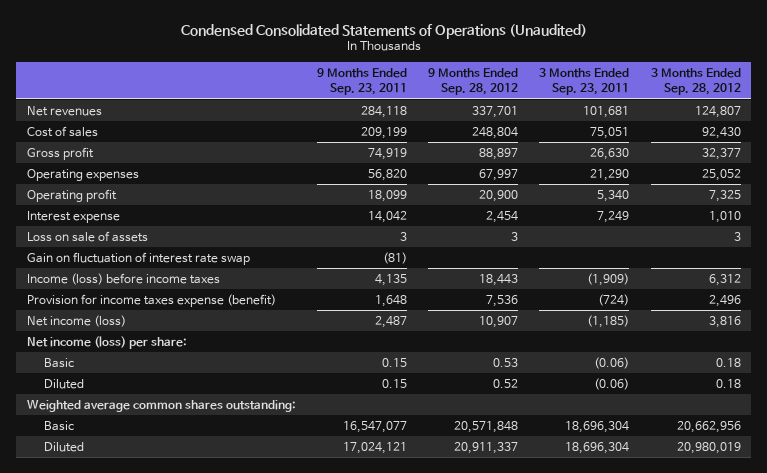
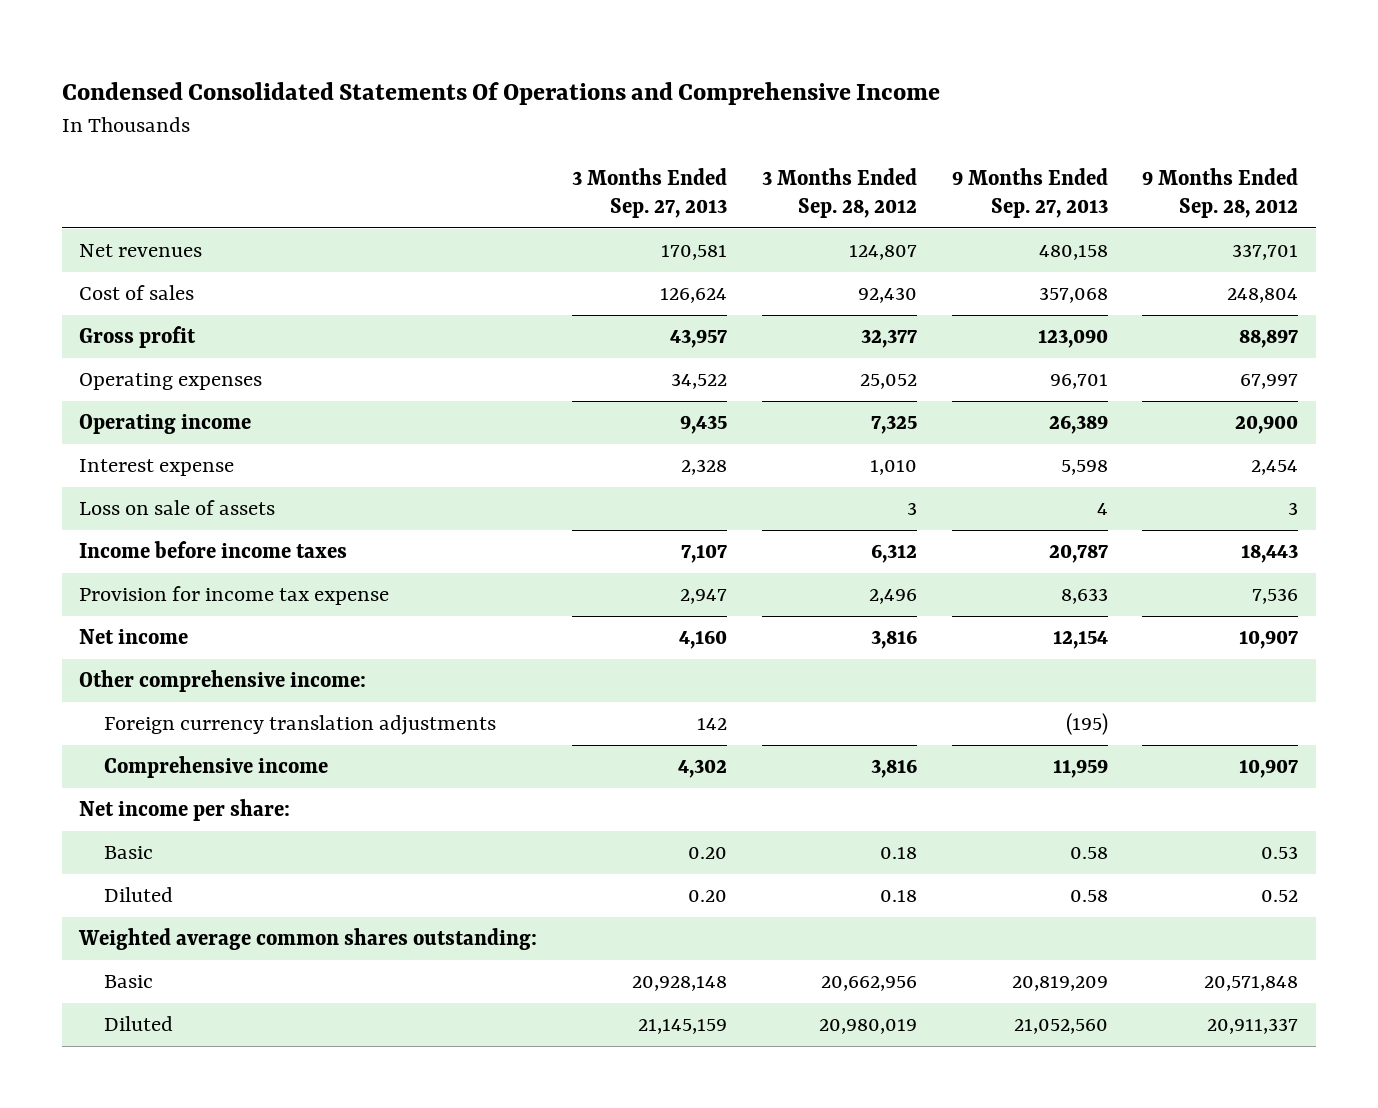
[180,23,587,39] Condensed Consolidated Statements of Operations (Unaudited) -> [62,81,941,105] Condensed Consolidated Statements Of Operations and Comprehensive Income
[317,68,408,96] 9 Months Ended Sep. 23, 2011 -> none
[539,68,630,96] 3 Months Ended Sep. 23, 2011 -> none
none -> [572,167,728,219] 3 Months Ended Sep. 27, 2013
none -> [951,167,1108,219] 9 Months Ended Sep. 27, 2013
[26,188,117,202] Operating profit -> [79,414,252,435] Operating income
[26,251,250,265] Gain on fluctuation of interest rate swap -> none
[26,272,220,285] Income (loss) before income taxes -> [79,541,348,559] Income before income taxes
[26,293,276,307] Provision for income taxes expense (benefit) -> [79,586,390,606] Provision for income tax expense
[26,314,126,327] Net income (loss) -> [79,629,189,645] Net income
none -> [79,670,367,693] Other comprehensive income:
none -> [104,715,497,736] Foreign currency translation adjustments
none -> [104,756,329,779] Comprehensive income
[26,335,187,349] Net income (loss) per share: -> [79,799,291,822] Net income per share:

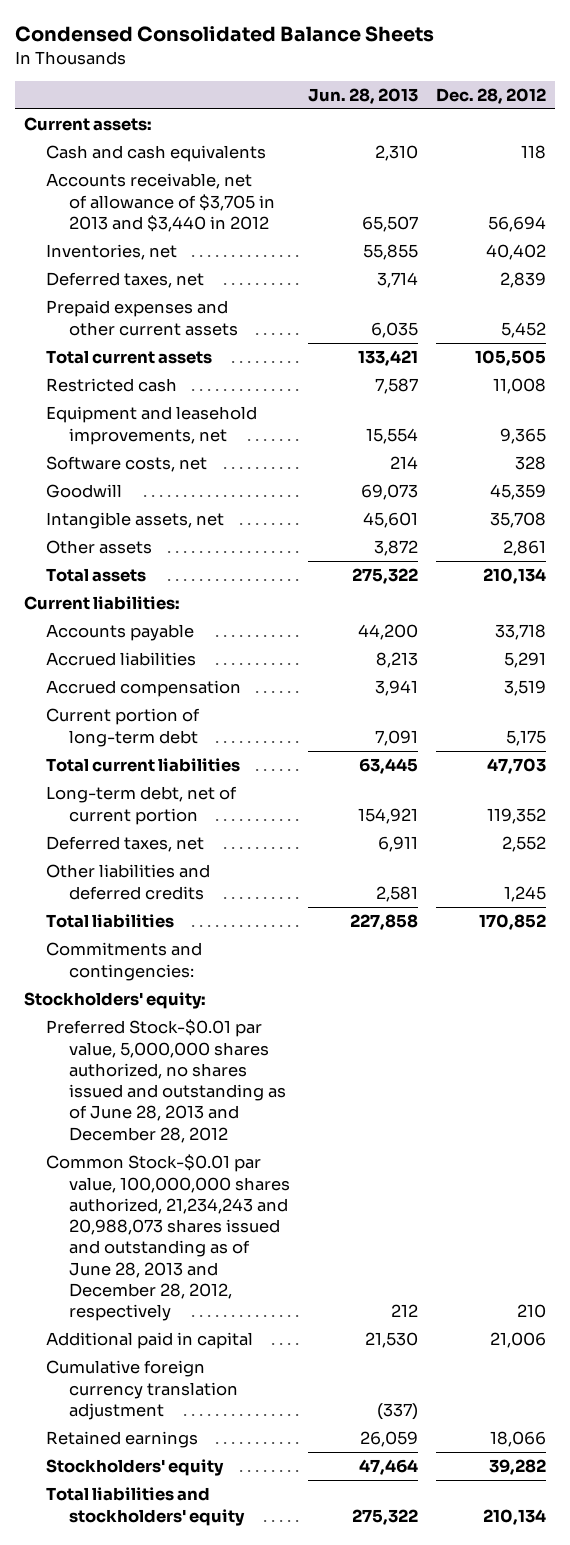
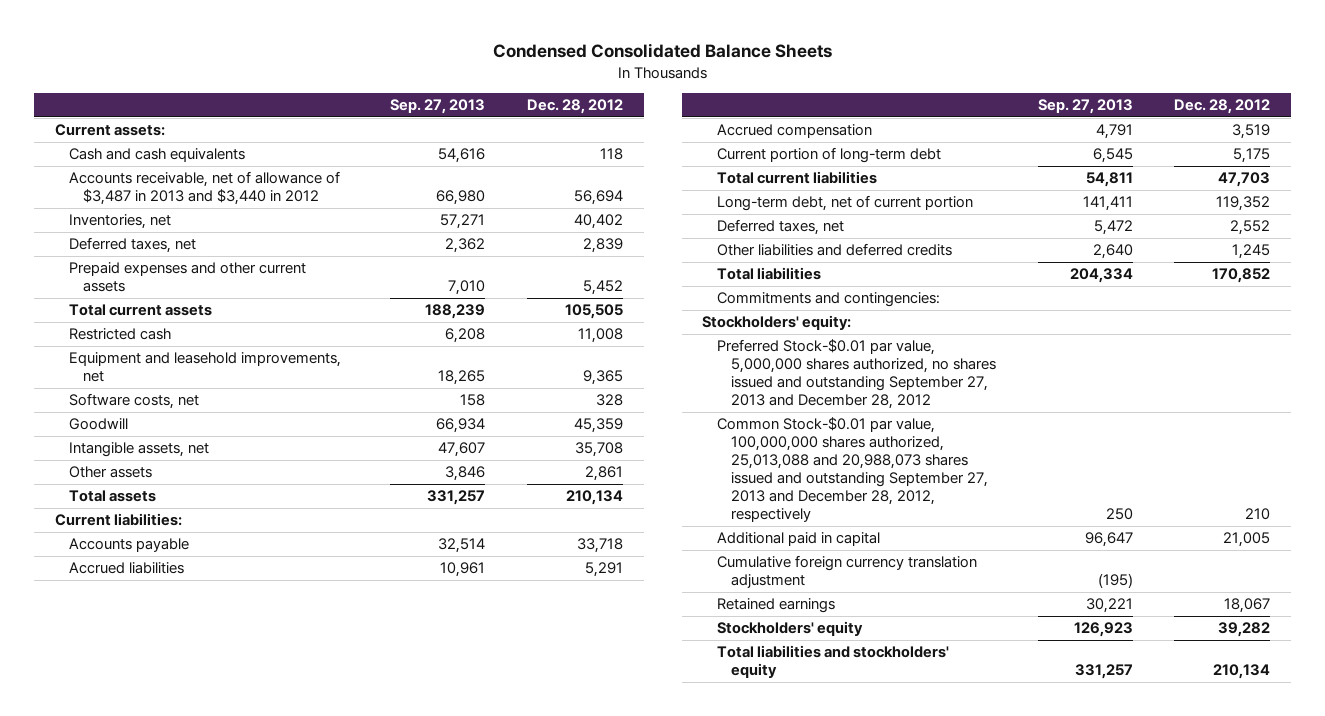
[307,87,418,104] Jun. 28, 2013 -> none
none -> [389,99,485,115] Sep. 27, 2013
[46,173,275,232] Accounts receivable, net of allowance of $3,705 in 2013 and $3,440 in 2012 -> [68,171,340,206] Accounts receivable, net of allowance of $3,487 in 2013 and $3,440 in 2012
[46,1019,286,1143] Preferred Stock-$0.01 par value, 5,000,000 shares authorized, no shares issued and outstanding as of June 28, 2013 and December 28, 2012 -> [716,339,996,410] Preferred Stock-$0.01 par value, 5,000,000 shares authorized, no shares issued and outstanding September 27, 2013 and December 28, 2012
[46,1154,290,1321] Common Stock-$0.01 par value, 100,000,000 shares authorized, 21,234,243 and 20,988,073 shares issued and outstanding as of June 28, 2013 and December 28, 2012, respectively -> [716,417,988,523] Common Stock-$0.01 par value, 100,000,000 shares authorized, 25,013,088 and 20,988,073 shares issued and outstanding September 27, 2013 and December 28, 2012, respectively
[489,1332,546,1349] 21,006 -> [1223,532,1271,548] 21,005
[489,1431,546,1448] 18,066 -> [1224,598,1271,614] 18,067

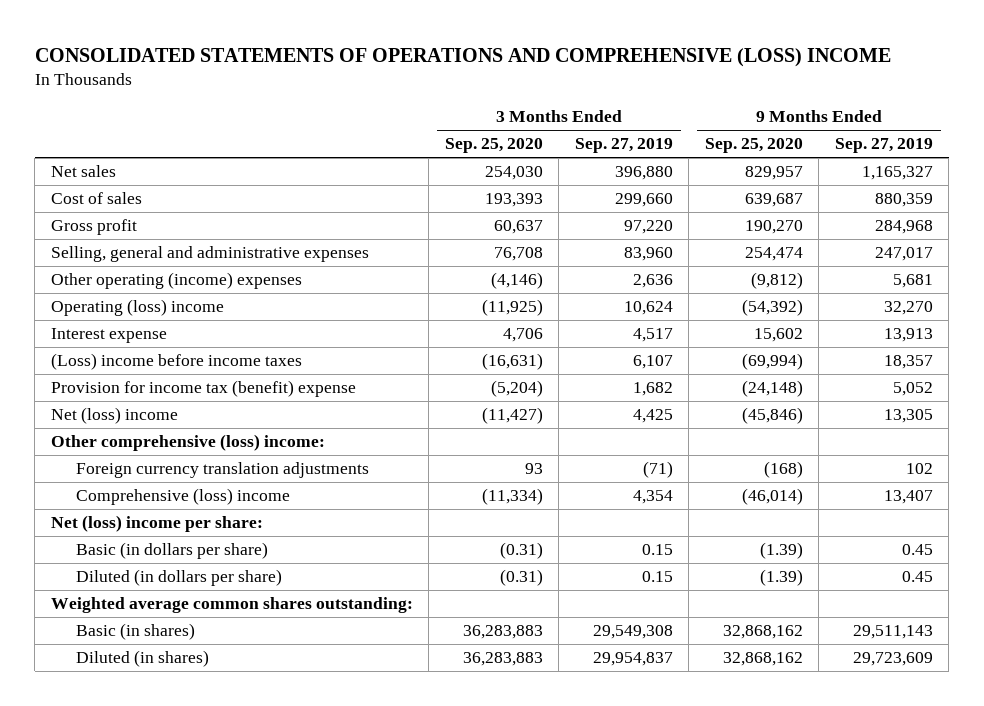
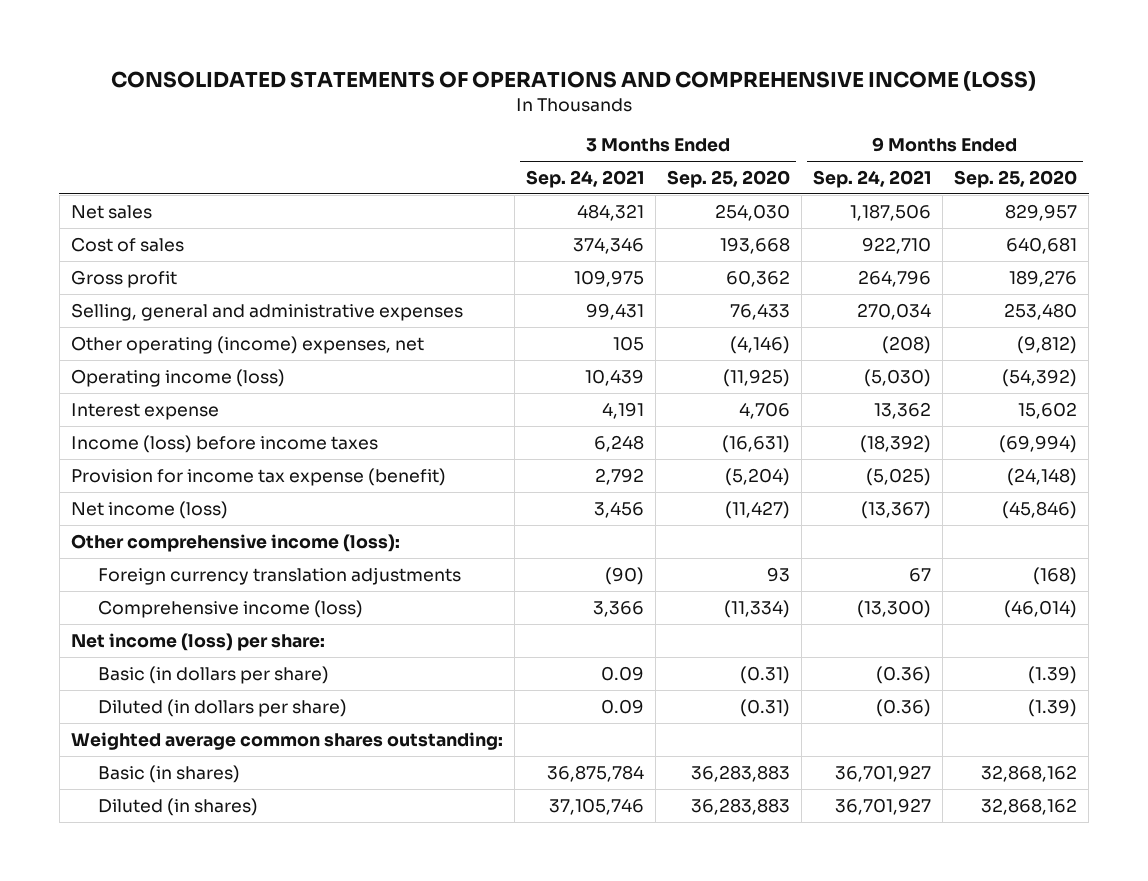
[34,47,891,67] CONSOLIDATED STATEMENTS OF OPERATIONS AND COMPREHENSIVE (LOSS) INCOME -> [111,70,1037,91] CONSOLIDATED STATEMENTS OF OPERATIONS AND COMPREHENSIVE INCOME (LOSS)
[574,138,673,154] Sep. 27, 2019 -> none
[834,138,933,154] Sep. 27, 2019 -> none
none -> [525,169,644,188] Sep. 24, 2021
none -> [813,169,932,188] Sep. 24, 2021
[484,193,543,208] 193,393 -> [720,236,791,254] 193,668
[744,193,803,208] 639,687 -> [1006,236,1078,254] 640,681
[493,220,543,235] 60,637 -> [726,269,791,287] 60,362
[744,220,803,235] 190,270 -> [1009,269,1078,287] 189,276
[493,247,543,262] 76,708 -> [730,302,791,320] 76,433
[744,247,803,262] 254,474 -> [1004,302,1078,320] 253,480
[50,272,302,290] Other operating (income) expenses -> [70,335,424,354] Other operating (income) expenses, net
[50,299,224,317] Operating (loss) income -> [70,368,285,387] Operating income (loss)
[50,353,302,371] (Loss) income before income taxes -> [70,434,378,453] Income (loss) before income taxes
[50,380,356,398] Provision for income tax (benefit) expense -> [70,467,446,486] Provision for income tax expense (benefit)
[50,407,178,425] Net (loss) income -> [70,500,228,519] Net income (loss)
[50,434,325,452] Other comprehensive (loss) income: -> [70,533,400,552] Other comprehensive income (loss):
[75,488,290,506] Comprehensive (loss) income -> [98,599,364,618] Comprehensive income (loss)
[50,515,263,533] Net (loss) income per share: -> [70,632,325,651] Net income (loss) per share:

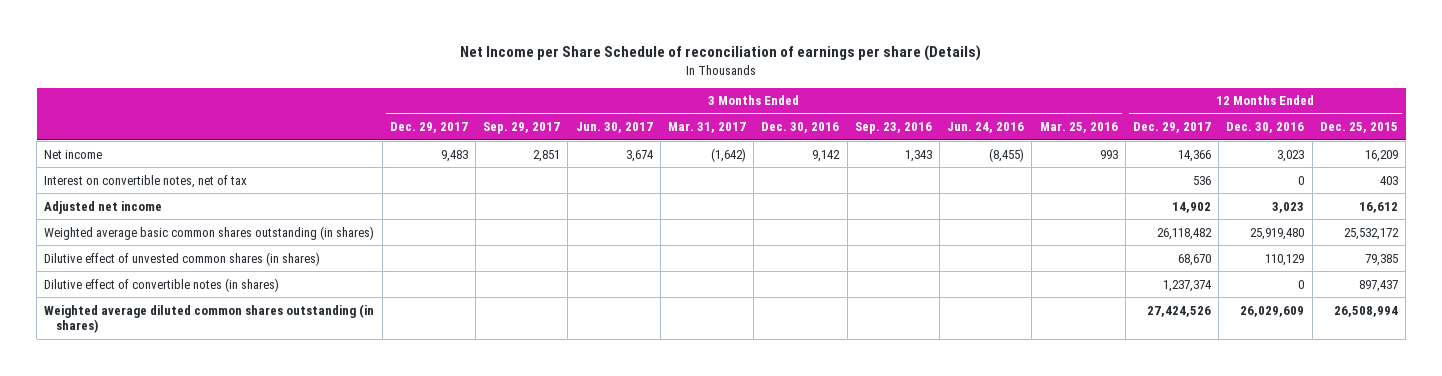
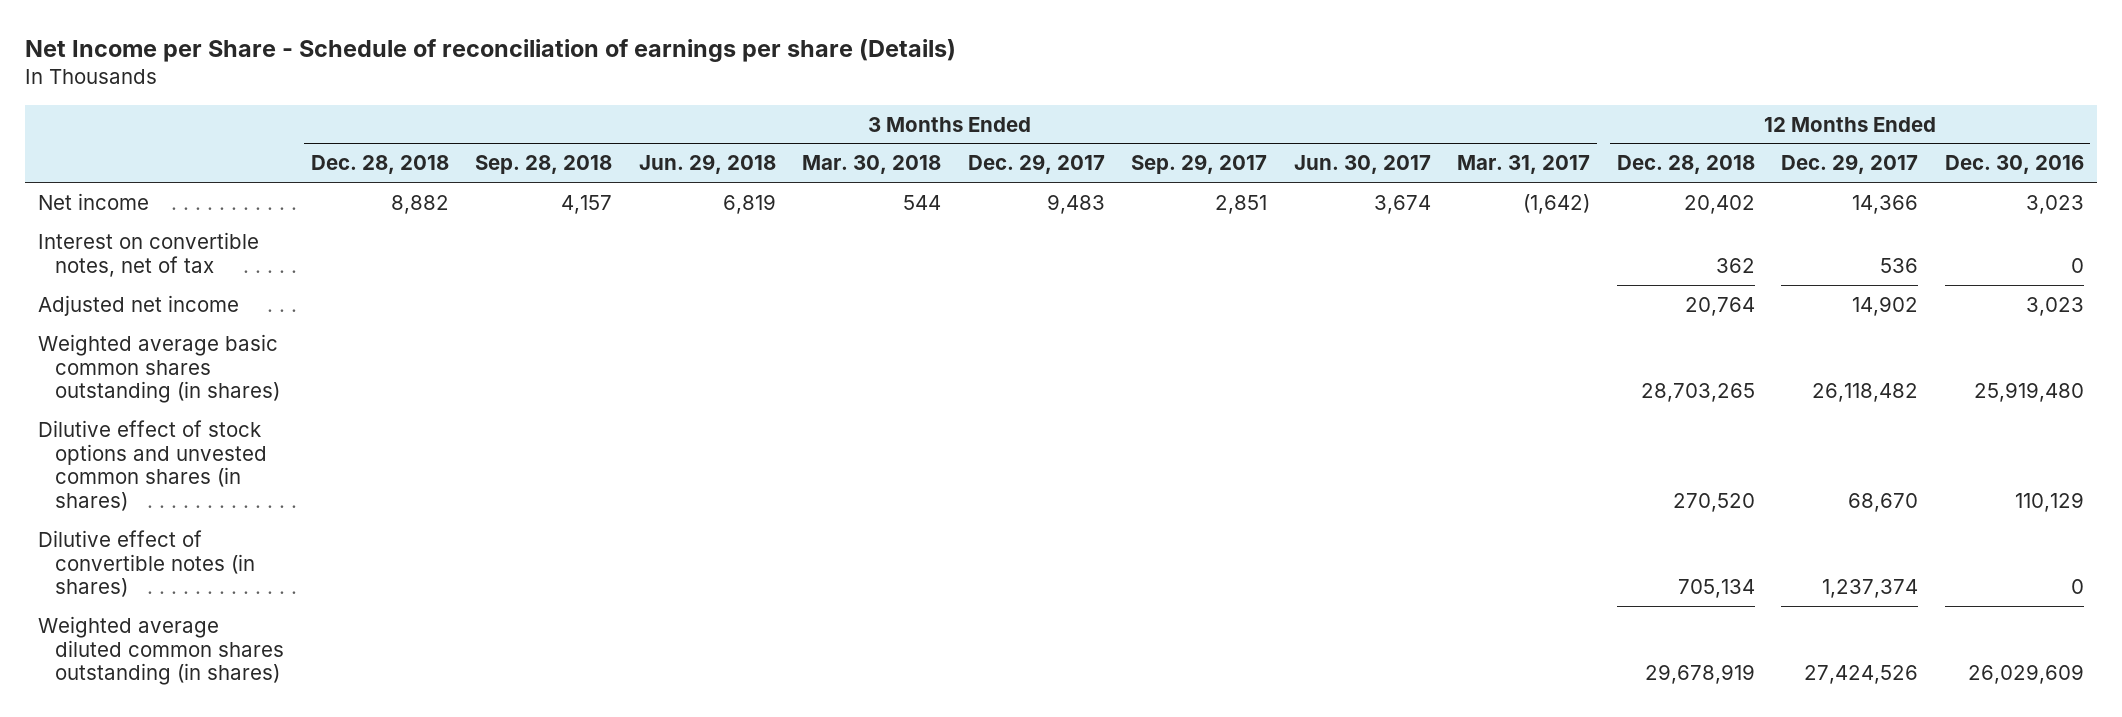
[460,45,982,62] Net Income per Share Schedule of reconciliation of earnings per share (Details) -> [24,38,956,62] Net Income per Share - Schedule of reconciliation of earnings per share (Details)
[761,122,840,134] Dec. 30, 2016 -> none
[854,122,932,135] Sep. 23, 2016 -> none
[947,122,1025,134] Jun. 24, 2016 -> none
[1039,122,1118,134] Mar. 25, 2016 -> none
[1319,122,1398,134] Dec. 25, 2015 -> none
none -> [310,155,449,175] Dec. 28, 2018
none -> [475,155,613,175] Sep. 28, 2018
none -> [638,154,776,175] Jun. 29, 2018
none -> [802,155,942,175] Mar. 30, 2018
none -> [1616,155,1755,175] Dec. 28, 2018
[44,251,321,266] Dilutive effect of unvested common shares (in shares) -> [38,419,268,511] Dilutive effect of stock options and unvested common shares (in shares)

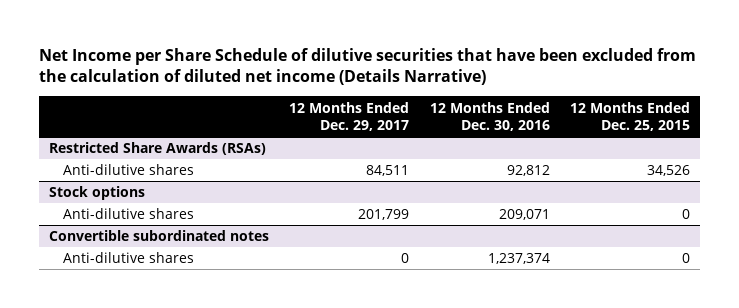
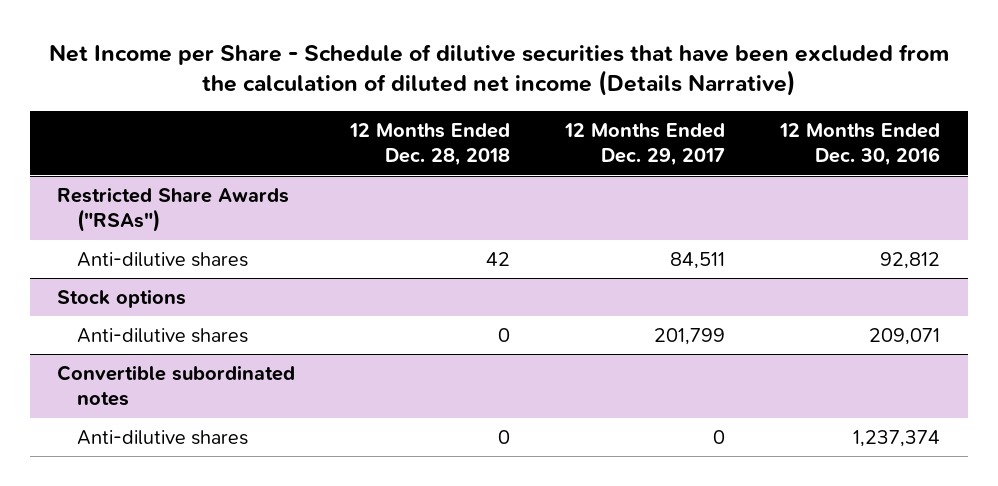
[38,47,696,86] Net Income per Share Schedule of dilutive securities that have been excluded from the calculation of diluted net income (Details Narrative) -> [48,43,949,97] Net Income per Share - Schedule of dilutive securities that have been excluded from the calculation of diluted net income (Details Narrative)
[569,101,690,131] 12 Months Ended Dec. 25, 2015 -> none
none -> [349,123,511,167] 12 Months Ended Dec. 28, 2018
[48,142,266,156] Restricted Share Awards (RSAs) -> [57,186,290,233] Restricted Share Awards ("RSAs")

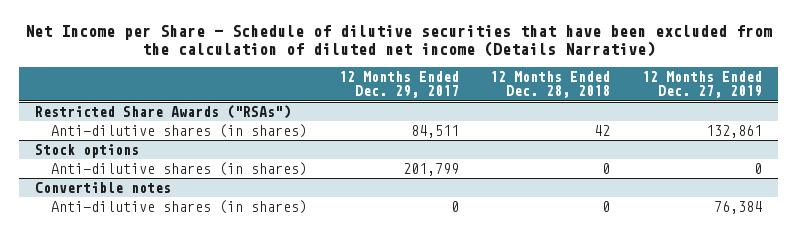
[779,123,941,167] 12 Months Ended Dec. 30, 2016 -> none
none -> [642,70,763,99] 12 Months Ended Dec. 27, 2019
[77,251,249,267] Anti-dilutive shares -> [50,123,307,138] Anti-dilutive shares (in shares)
[77,327,249,343] Anti-dilutive shares -> [50,161,307,176] Anti-dilutive shares (in shares)
[57,364,296,407] Convertible subordinated notes -> [35,181,172,193] Convertible notes
[77,429,249,445] Anti-dilutive shares -> [50,199,307,214] Anti-dilutive shares (in shares)

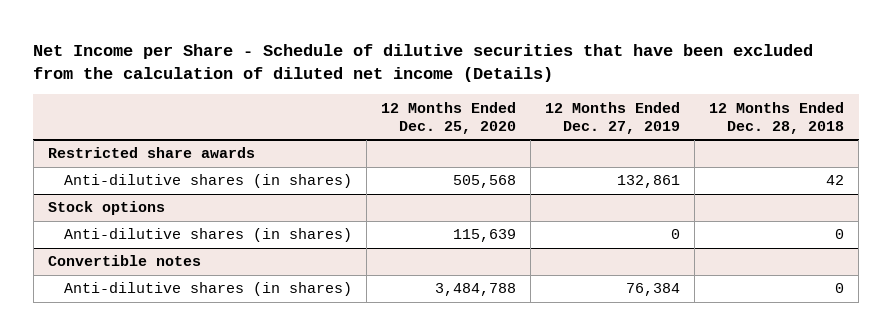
[24,25,772,58] Net Income per Share - Schedule of dilutive securities that have been excluded from the calculation of diluted net income (Details Narrative) -> [33,44,814,83] Net Income per Share - Schedule of dilutive securities that have been excluded from the calculation of diluted net income (Details)
[338,70,459,99] 12 Months Ended Dec. 29, 2017 -> none
none -> [381,101,517,134] 12 Months Ended Dec. 25, 2020
[35,104,292,119] Restricted Share Awards ("RSAs") -> [47,147,255,159] Restricted share awards

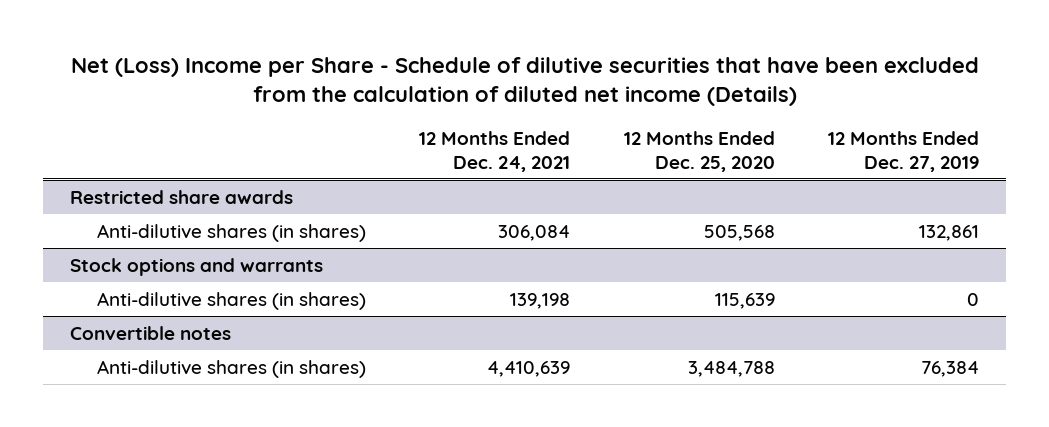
[33,44,814,83] Net Income per Share - Schedule of dilutive securities that have been excluded from the calculation of diluted net income (Details) -> [70,56,979,107] Net (Loss) Income per Share - Schedule of dilutive securities that have been excluded from the calculation of diluted net income (Details)
[709,101,845,134] 12 Months Ended Dec. 28, 2018 -> none
none -> [419,130,571,172] 12 Months Ended Dec. 24, 2021
[47,201,165,216] Stock options -> [69,257,323,276] Stock options and warrants

